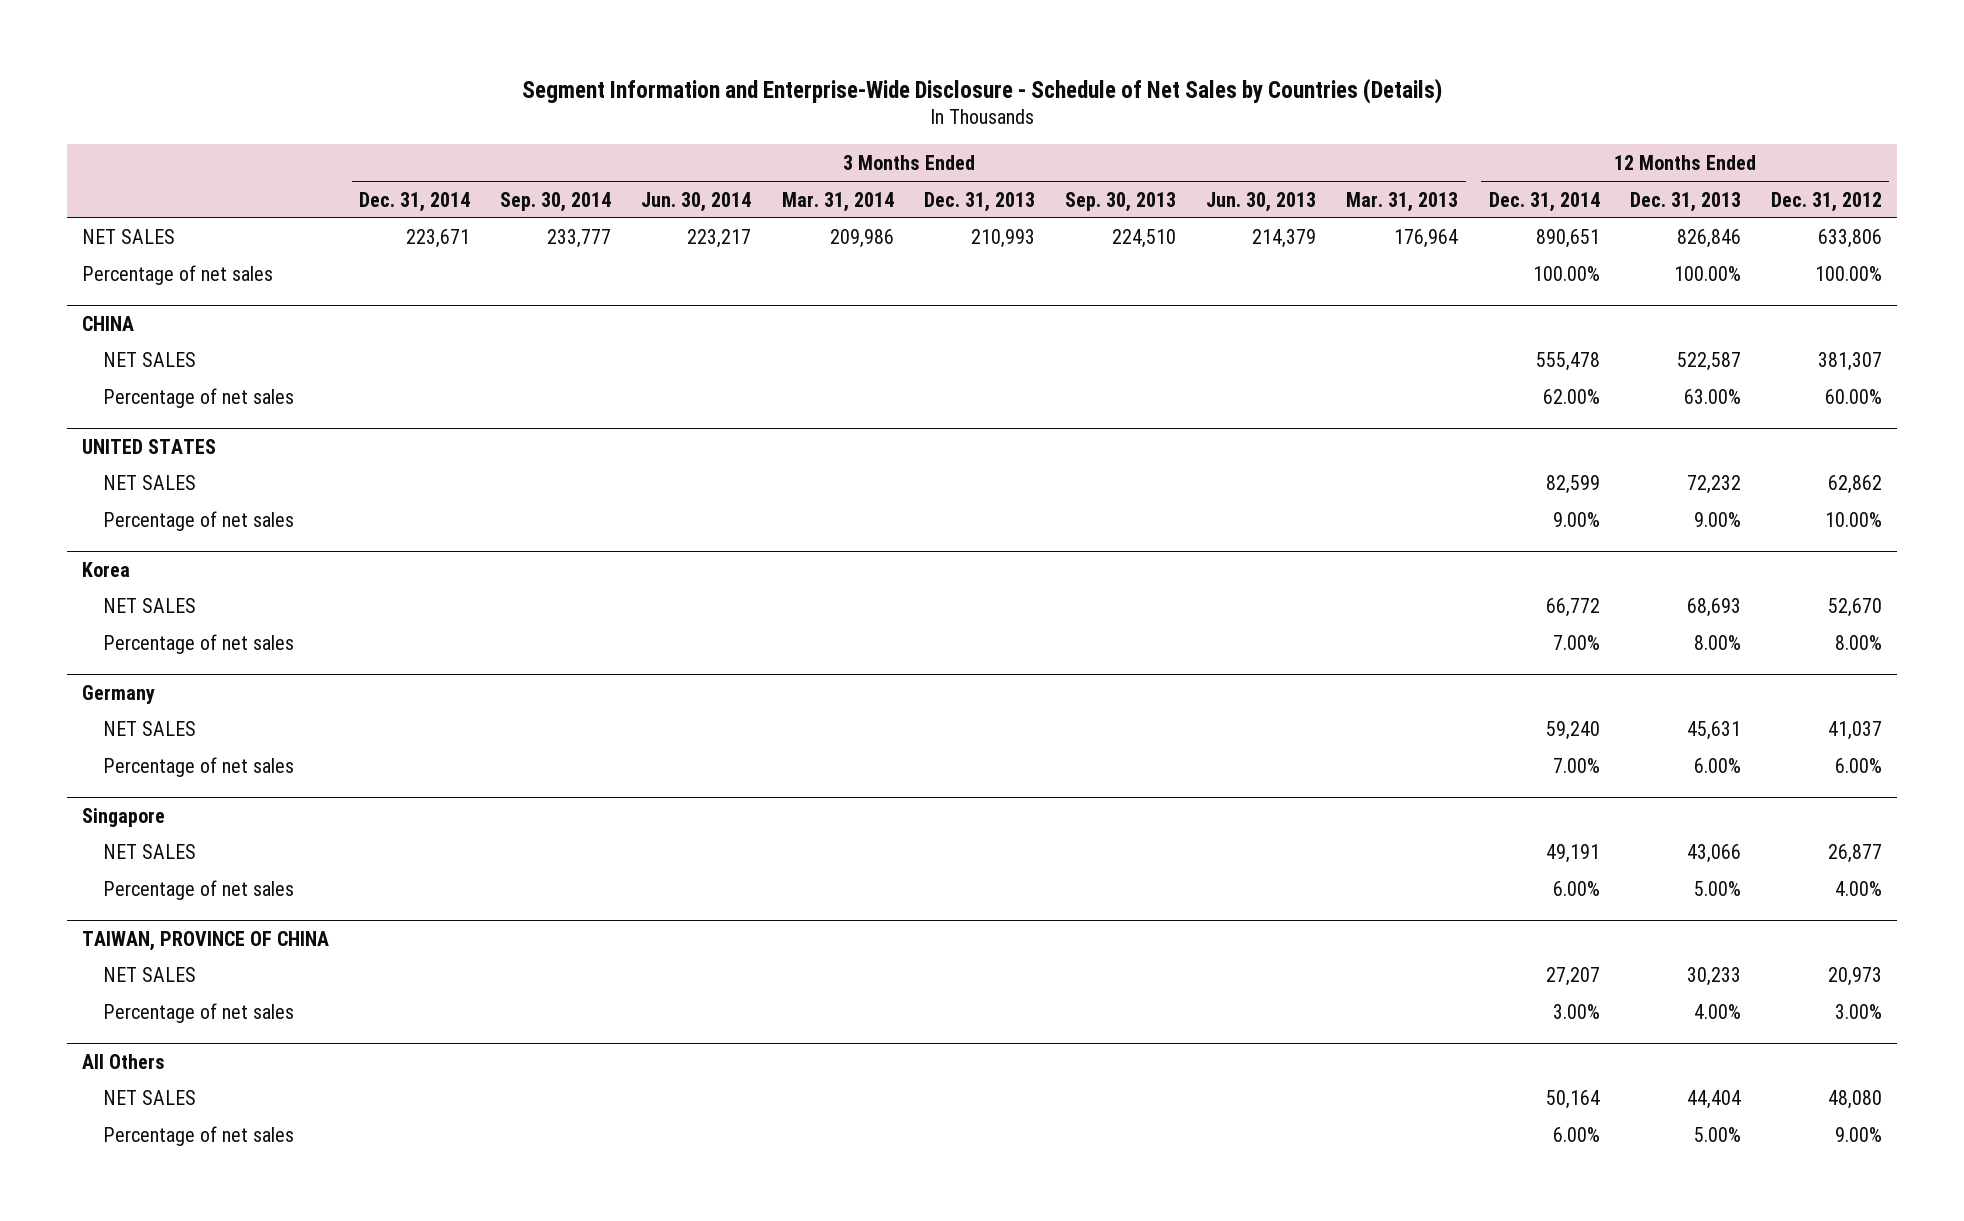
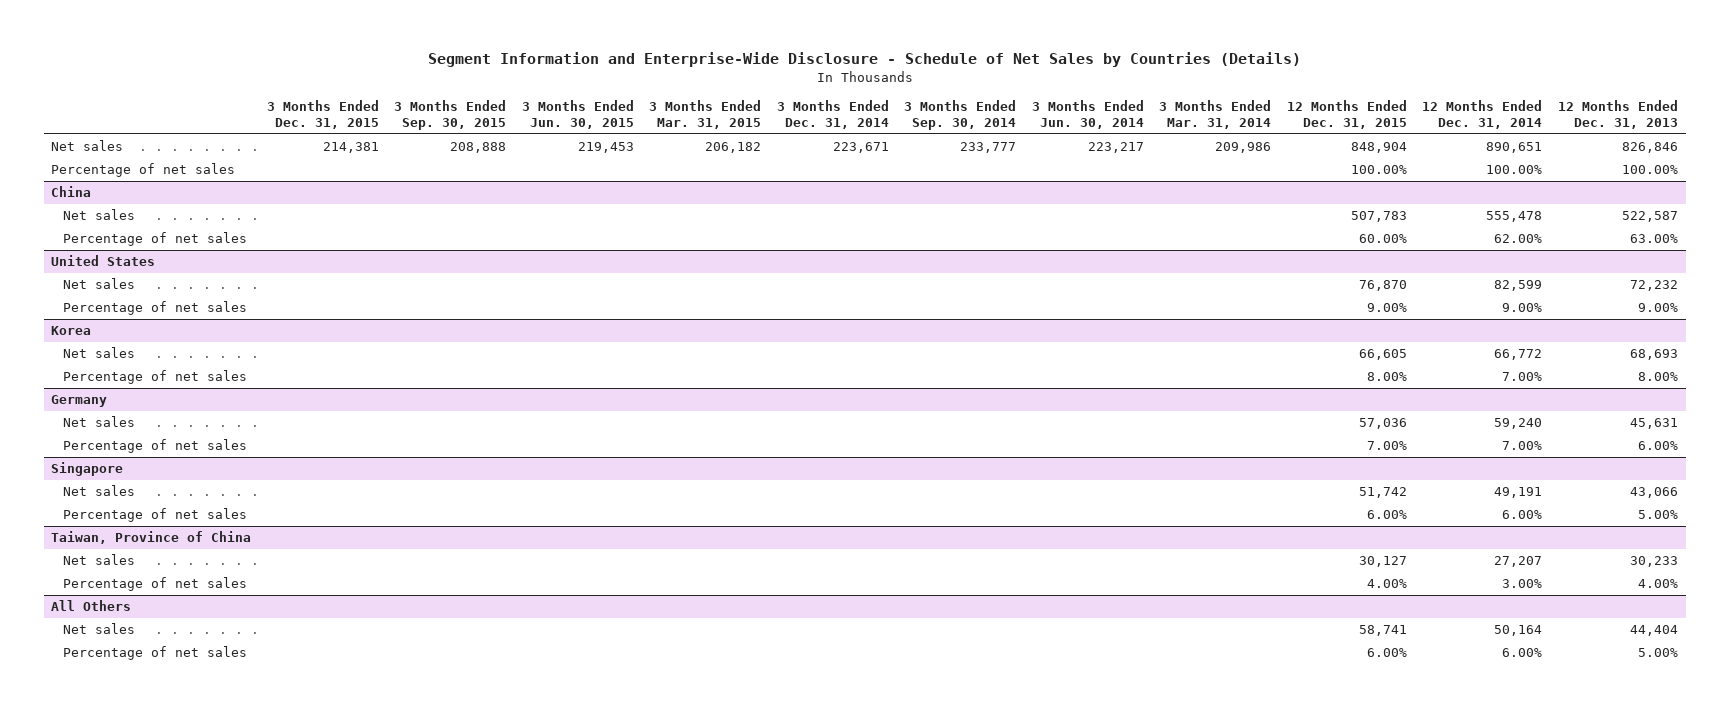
[923,191,1035,212] Dec. 31, 2013 -> none
[1064,191,1176,212] Sep. 30, 2013 -> none
[1206,191,1317,212] Jun. 30, 2013 -> none
[1346,191,1459,212] Mar. 31, 2013 -> none
[1770,191,1882,212] Dec. 31, 2012 -> none
none -> [266,100,379,130] 3 Months Ended Dec. 31, 2015
none -> [394,100,507,131] 3 Months Ended Sep. 30, 2015
none -> [521,100,634,130] 3 Months Ended Jun. 30, 2015
none -> [649,100,762,130] 3 Months Ended Mar. 31, 2015
none -> [1286,100,1407,130] 12 Months Ended Dec. 31, 2015
[81,229,175,245] NET SALES -> [51,140,124,152] Net sales
[81,315,134,331] CHINA -> [51,186,92,198] China
[102,352,196,368] NET SALES -> [63,209,136,221] Net sales
[81,438,216,454] UNITED STATES -> [51,255,156,267] United States
[102,475,196,491] NET SALES -> [63,278,136,290] Net sales
[102,598,196,614] NET SALES -> [63,347,136,359] Net sales
[102,721,196,737] NET SALES -> [63,416,136,428] Net sales
[102,844,196,860] NET SALES -> [63,485,136,497] Net sales
[81,930,329,951] TAIWAN, PROVINCE OF CHINA -> [51,531,252,545] Taiwan, Province of China
[102,967,196,983] NET SALES -> [63,554,136,566] Net sales
[102,1090,196,1106] NET SALES -> [63,623,136,635] Net sales

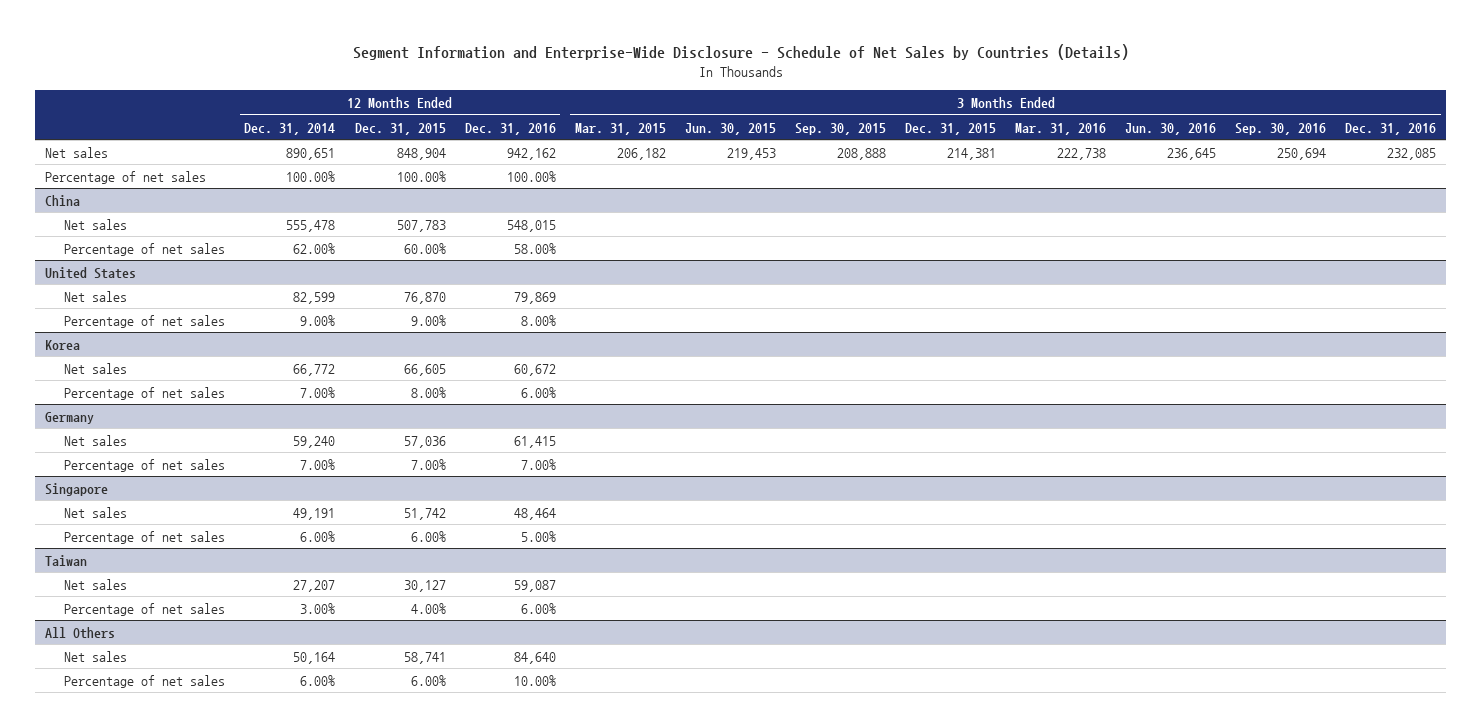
[776,100,889,130] 3 Months Ended Dec. 31, 2014 -> none
[904,100,1017,131] 3 Months Ended Sep. 30, 2014 -> none
[1031,100,1144,130] 3 Months Ended Jun. 30, 2014 -> none
[1159,100,1272,130] 3 Months Ended Mar. 31, 2014 -> none
[1557,100,1678,130] 12 Months Ended Dec. 31, 2013 -> none
none -> [464,122,556,135] Dec. 31, 2016
none -> [1015,122,1107,135] Mar. 31, 2016
none -> [1125,122,1217,135] Jun. 30, 2016
none -> [1235,122,1327,135] Sep. 30, 2016
none -> [1345,122,1437,135] Dec. 31, 2016
[51,531,252,545] Taiwan, Province of China -> [45,554,88,566] Taiwan

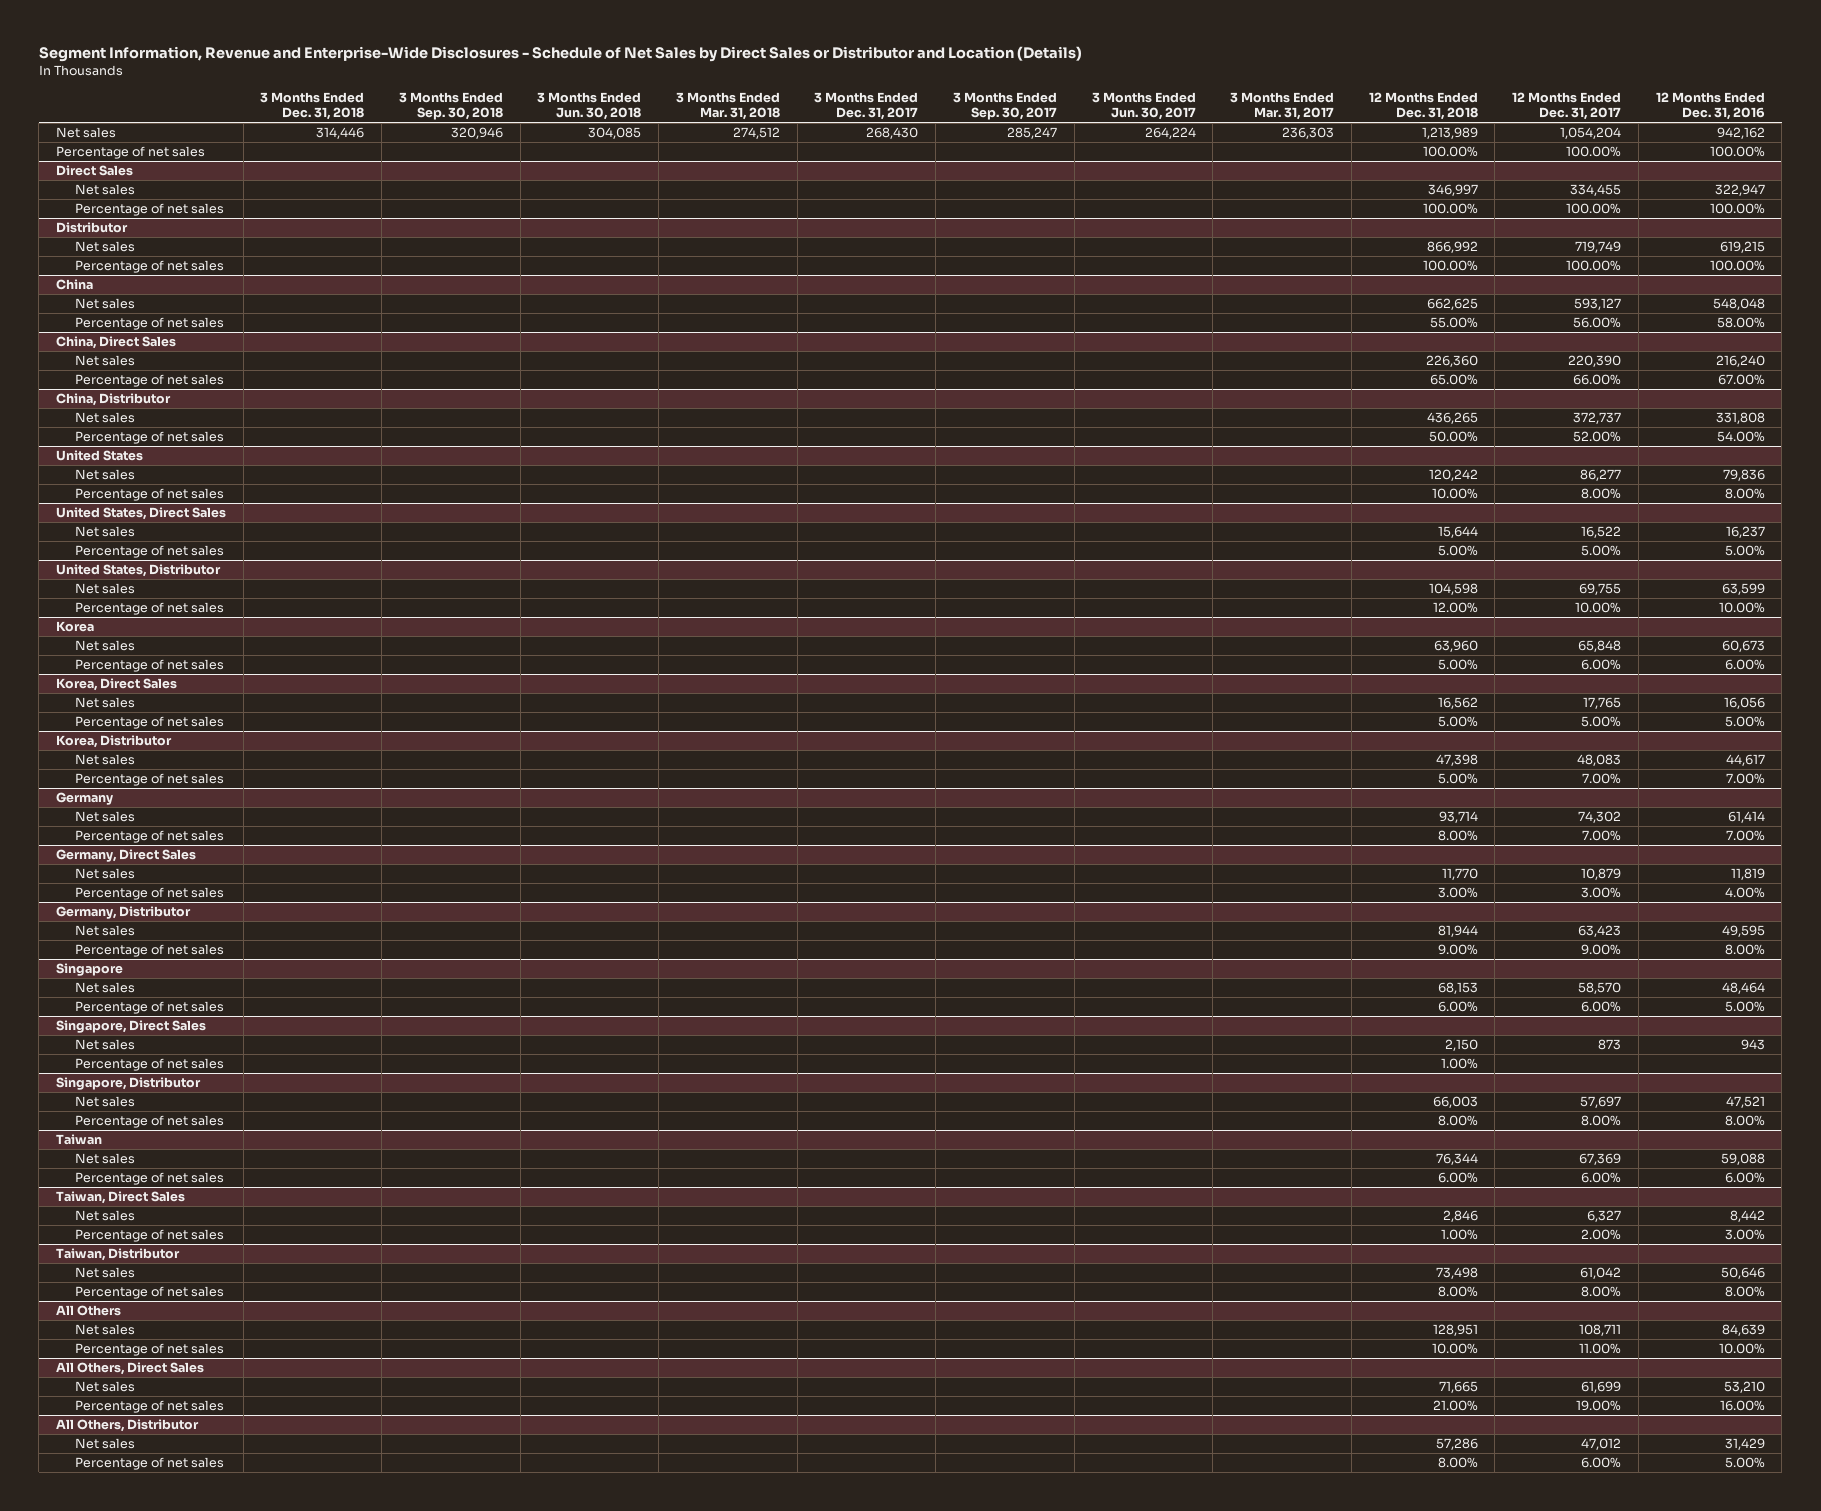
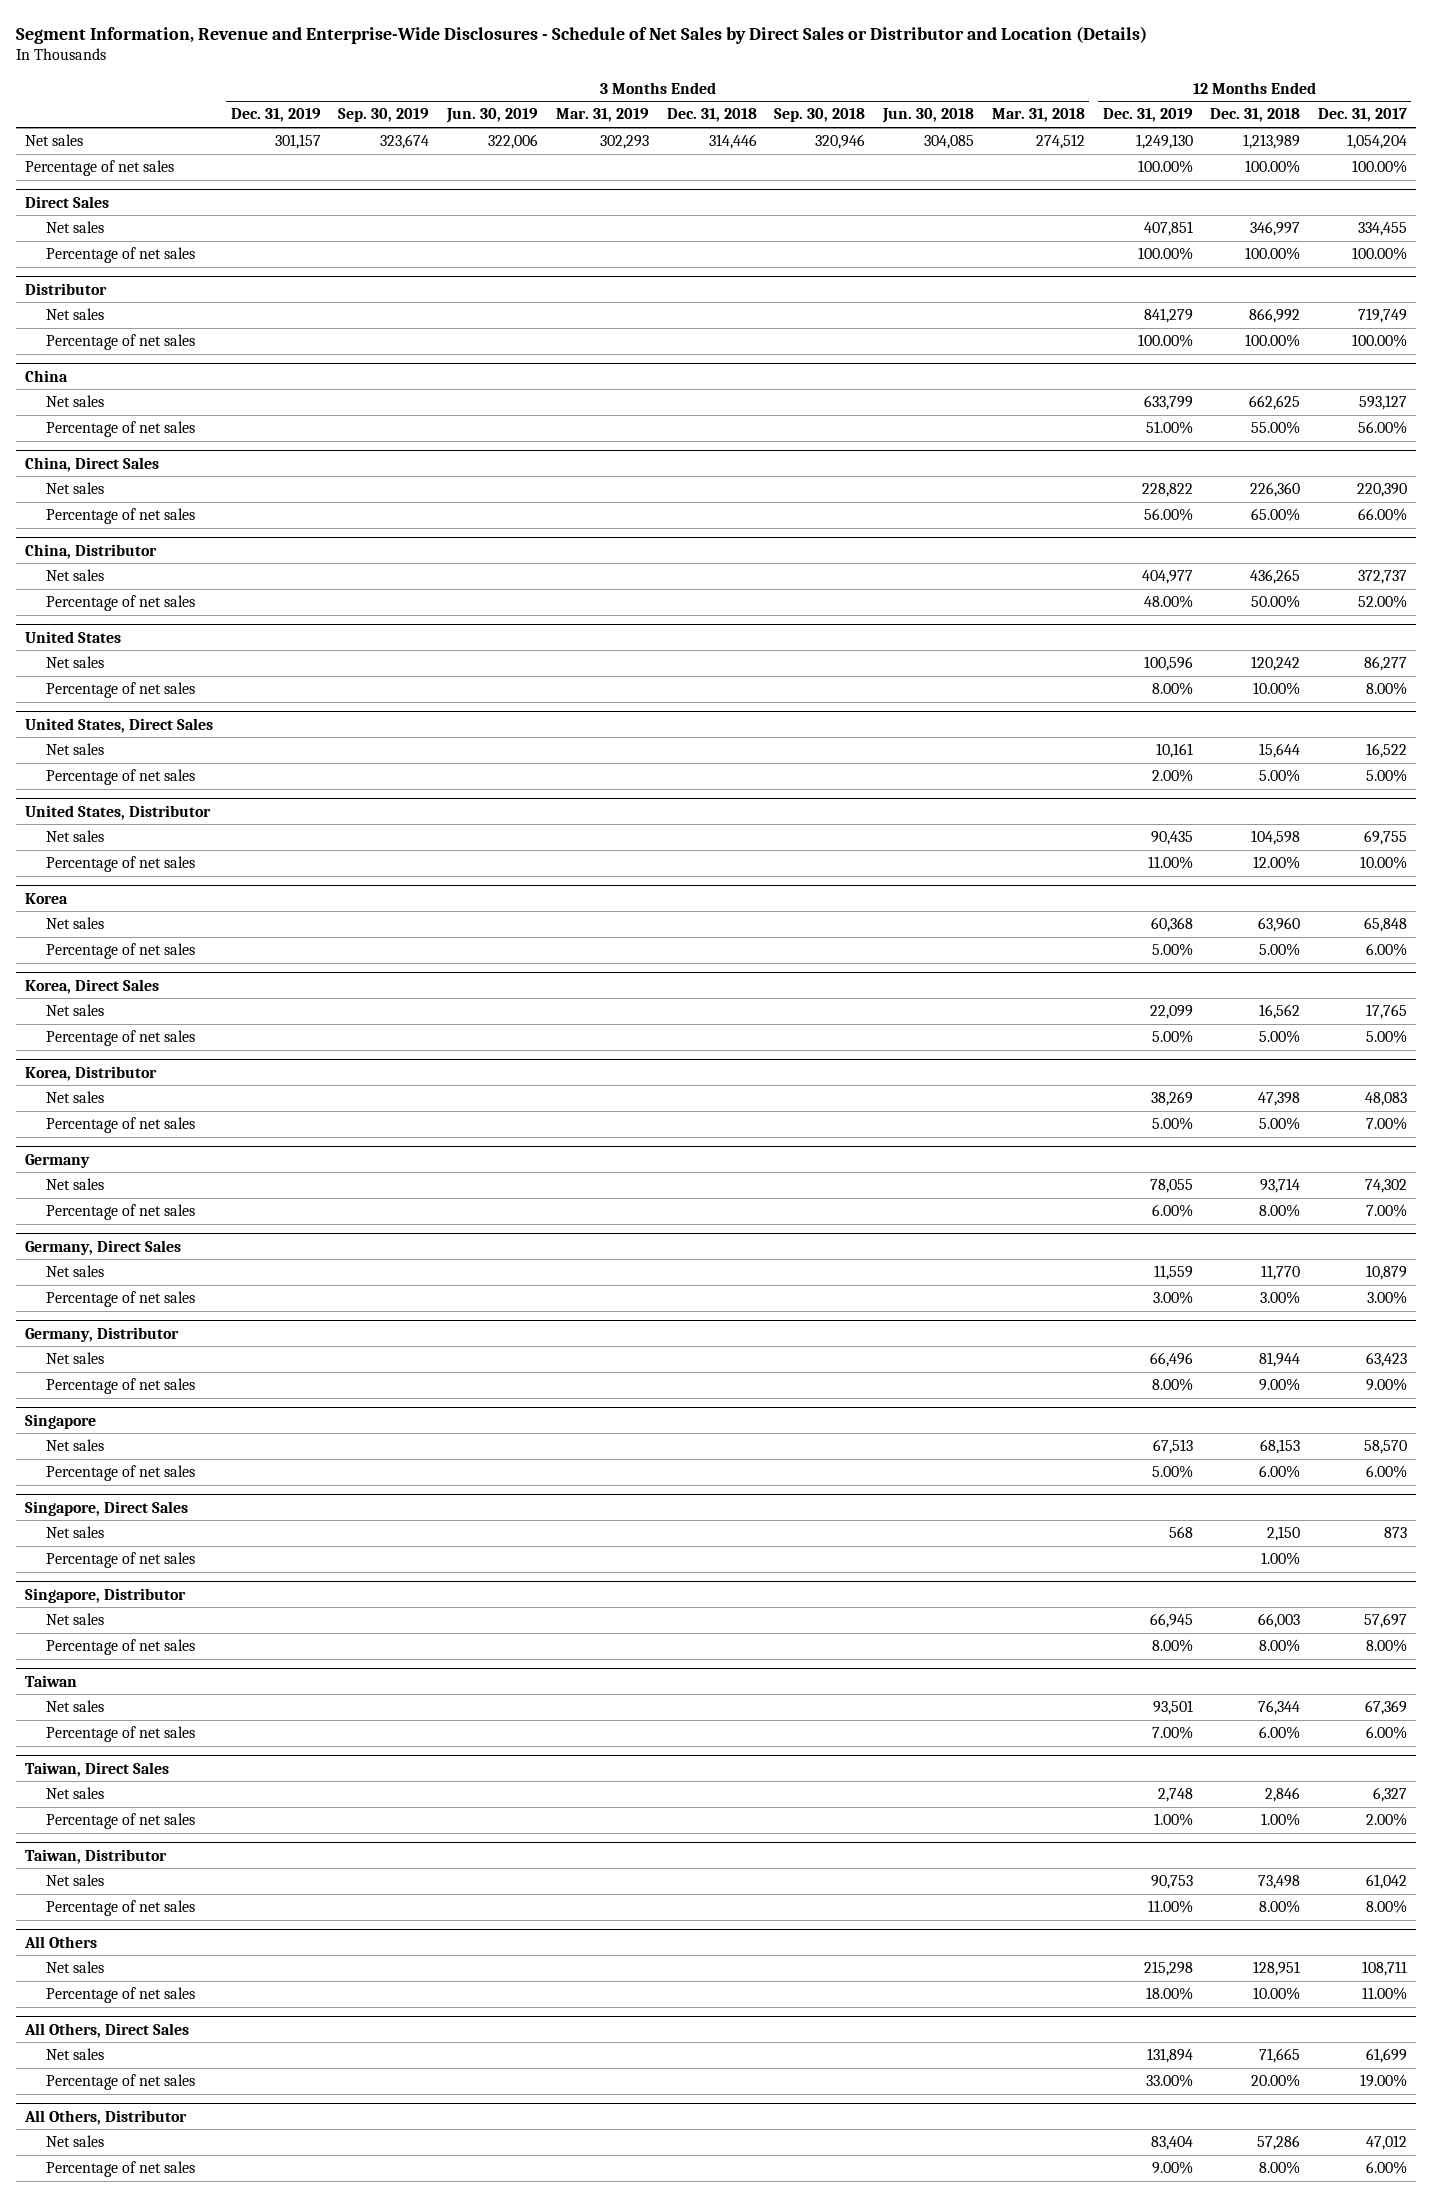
[814,92,919,121] 3 Months Ended Dec. 31, 2017 -> none
[953,92,1058,121] 3 Months Ended Sep. 30, 2017 -> none
[1091,92,1196,121] 3 Months Ended Jun. 30, 2017 -> none
[1230,92,1335,121] 3 Months Ended Mar. 31, 2017 -> none
[1655,92,1765,121] 12 Months Ended Dec. 31, 2016 -> none
none -> [230,108,321,123] Dec. 31, 2019
none -> [338,108,430,123] Sep. 30, 2019
none -> [446,108,539,124] Jun. 30, 2019
none -> [555,108,649,123] Mar. 31, 2019
none -> [1102,108,1193,123] Dec. 31, 2019
[1432,1400,1478,1412] 21.00% -> [1251,2074,1301,2088] 20.00%

